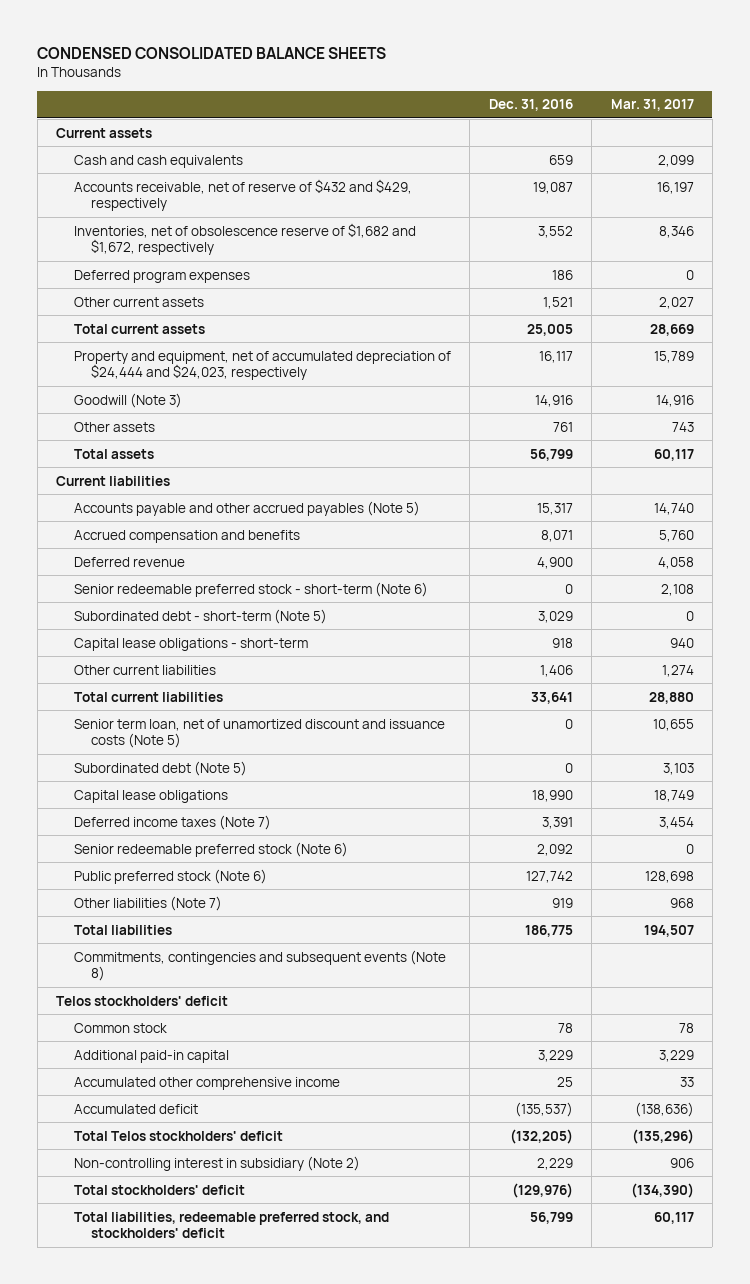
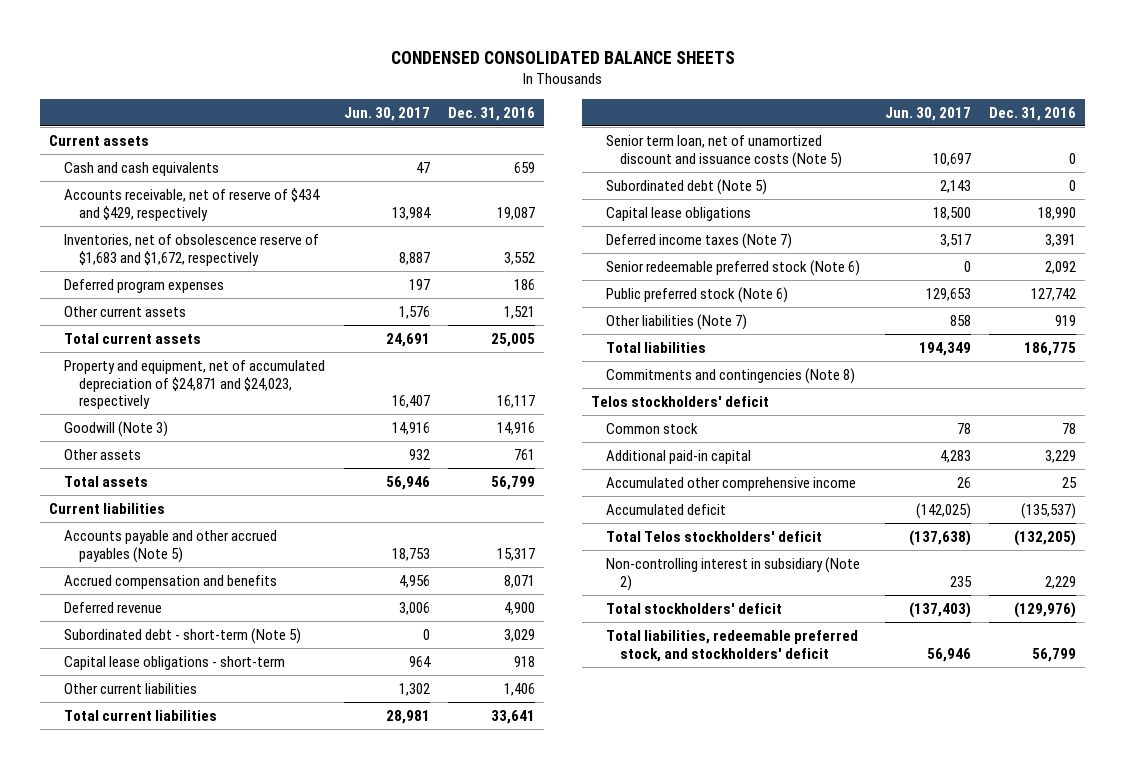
[610,99,694,112] Mar. 31, 2017 -> none
none -> [343,106,430,121] Jun. 30, 2017
[73,178,412,212] Accounts receivable, net of reserve of $432 and $429, respectively -> [64,187,321,221] Accounts receivable, net of reserve of $434 and $429, respectively
[73,222,416,256] Inventories, net of obsolescence reserve of $1,682 and $1,672, respectively -> [64,233,320,266] Inventories, net of obsolescence reserve of $1,683 and $1,672, respectively
[73,350,451,381] Property and equipment, net of accumulated depreciation of $24,444 and $24,023, respectively -> [64,359,326,410] Property and equipment, net of accumulated depreciation of $24,871 and $24,023, respectively
[73,581,428,597] Senior redeemable preferred stock - short-term (Note 6) -> none
[73,949,446,982] Commitments, contingencies and subsequent events (Note 8) -> [605,367,855,384] Commitments and contingencies (Note 8)

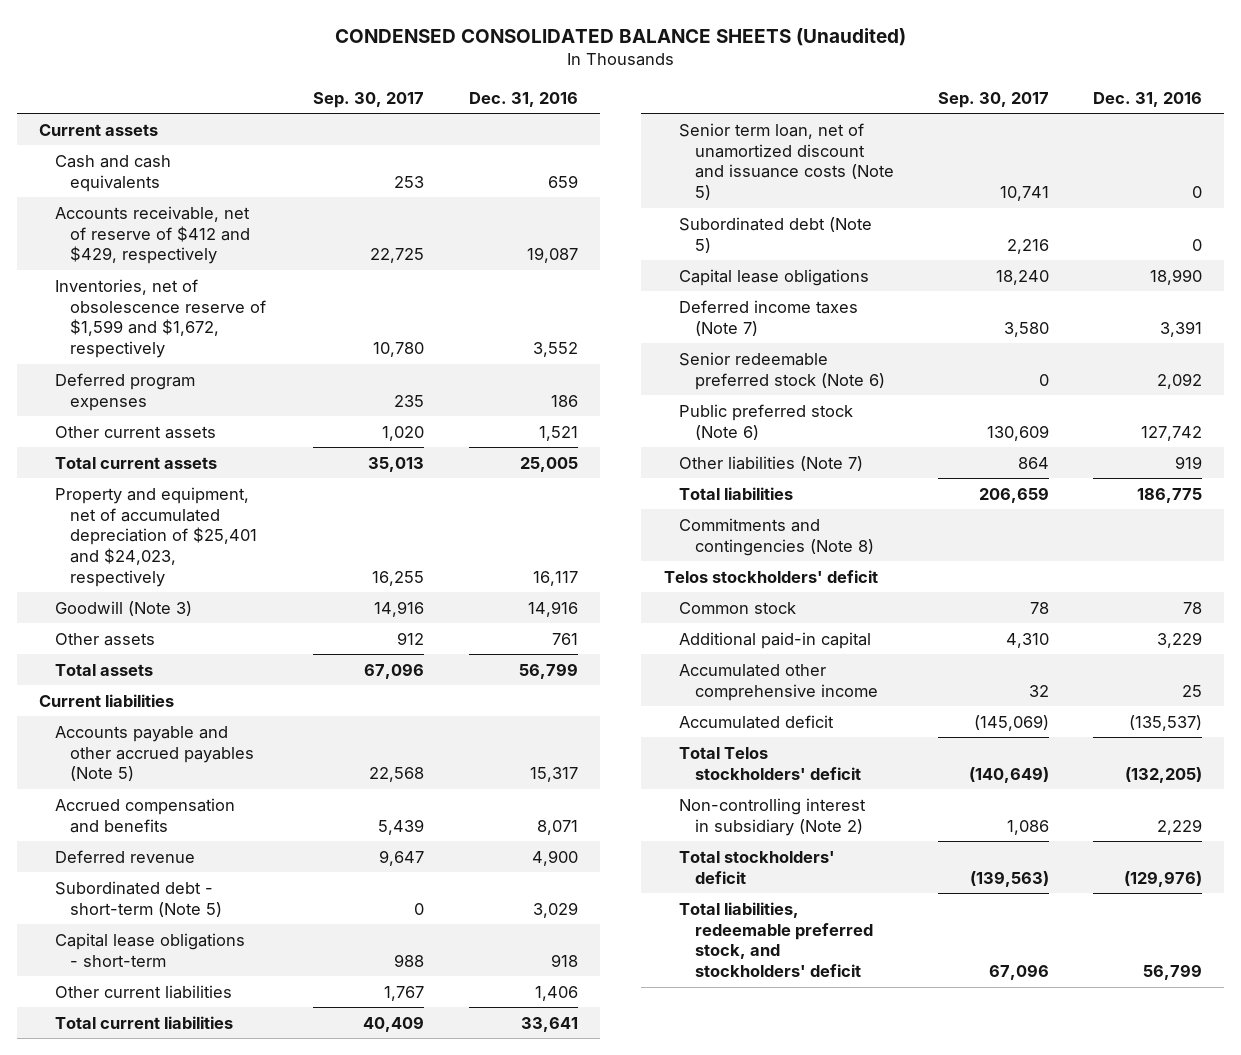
[390,50,735,64] CONDENSED CONSOLIDATED BALANCE SHEETS -> [334,27,906,46] CONDENSED CONSOLIDATED BALANCE SHEETS (Unaudited)
[343,106,430,121] Jun. 30, 2017 -> none
none -> [313,91,425,108] Sep. 30, 2017
[64,187,321,221] Accounts receivable, net of reserve of $434 and $429, respectively -> [54,205,251,265] Accounts receivable, net of reserve of $412 and $429, respectively
[64,233,320,266] Inventories, net of obsolescence reserve of $1,683 and $1,672, respectively -> [54,278,267,358] Inventories, net of obsolescence reserve of $1,599 and $1,672, respectively
[64,359,326,410] Property and equipment, net of accumulated depreciation of $24,871 and $24,023, respectively -> [54,486,258,587] Property and equipment, net of accumulated depreciation of $25,401 and $24,023, respectively

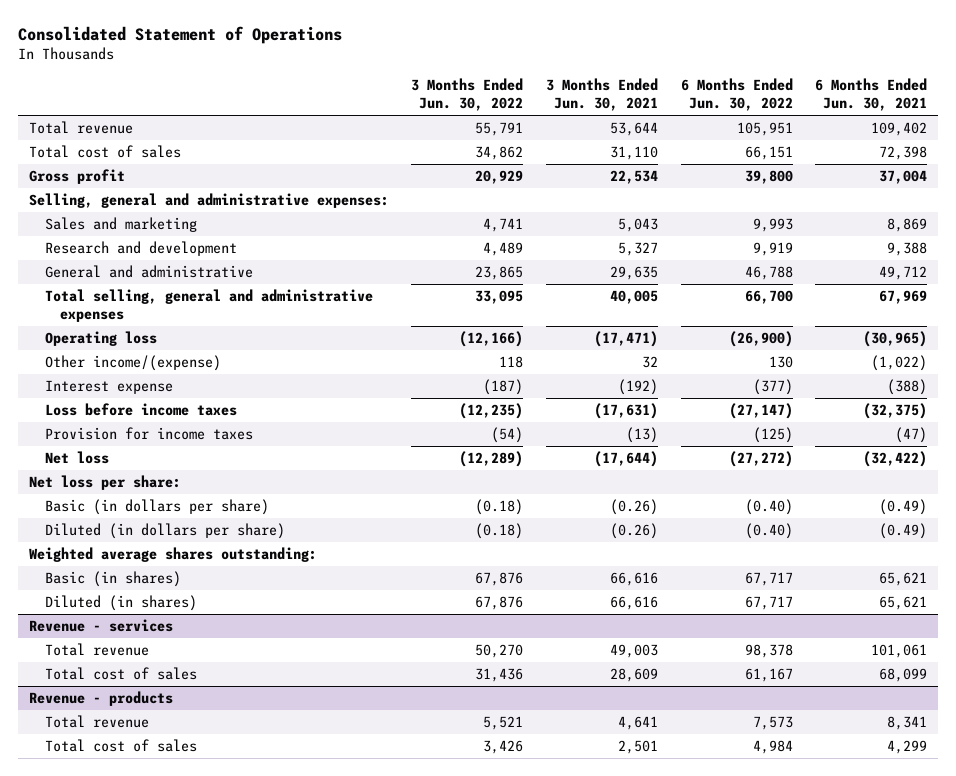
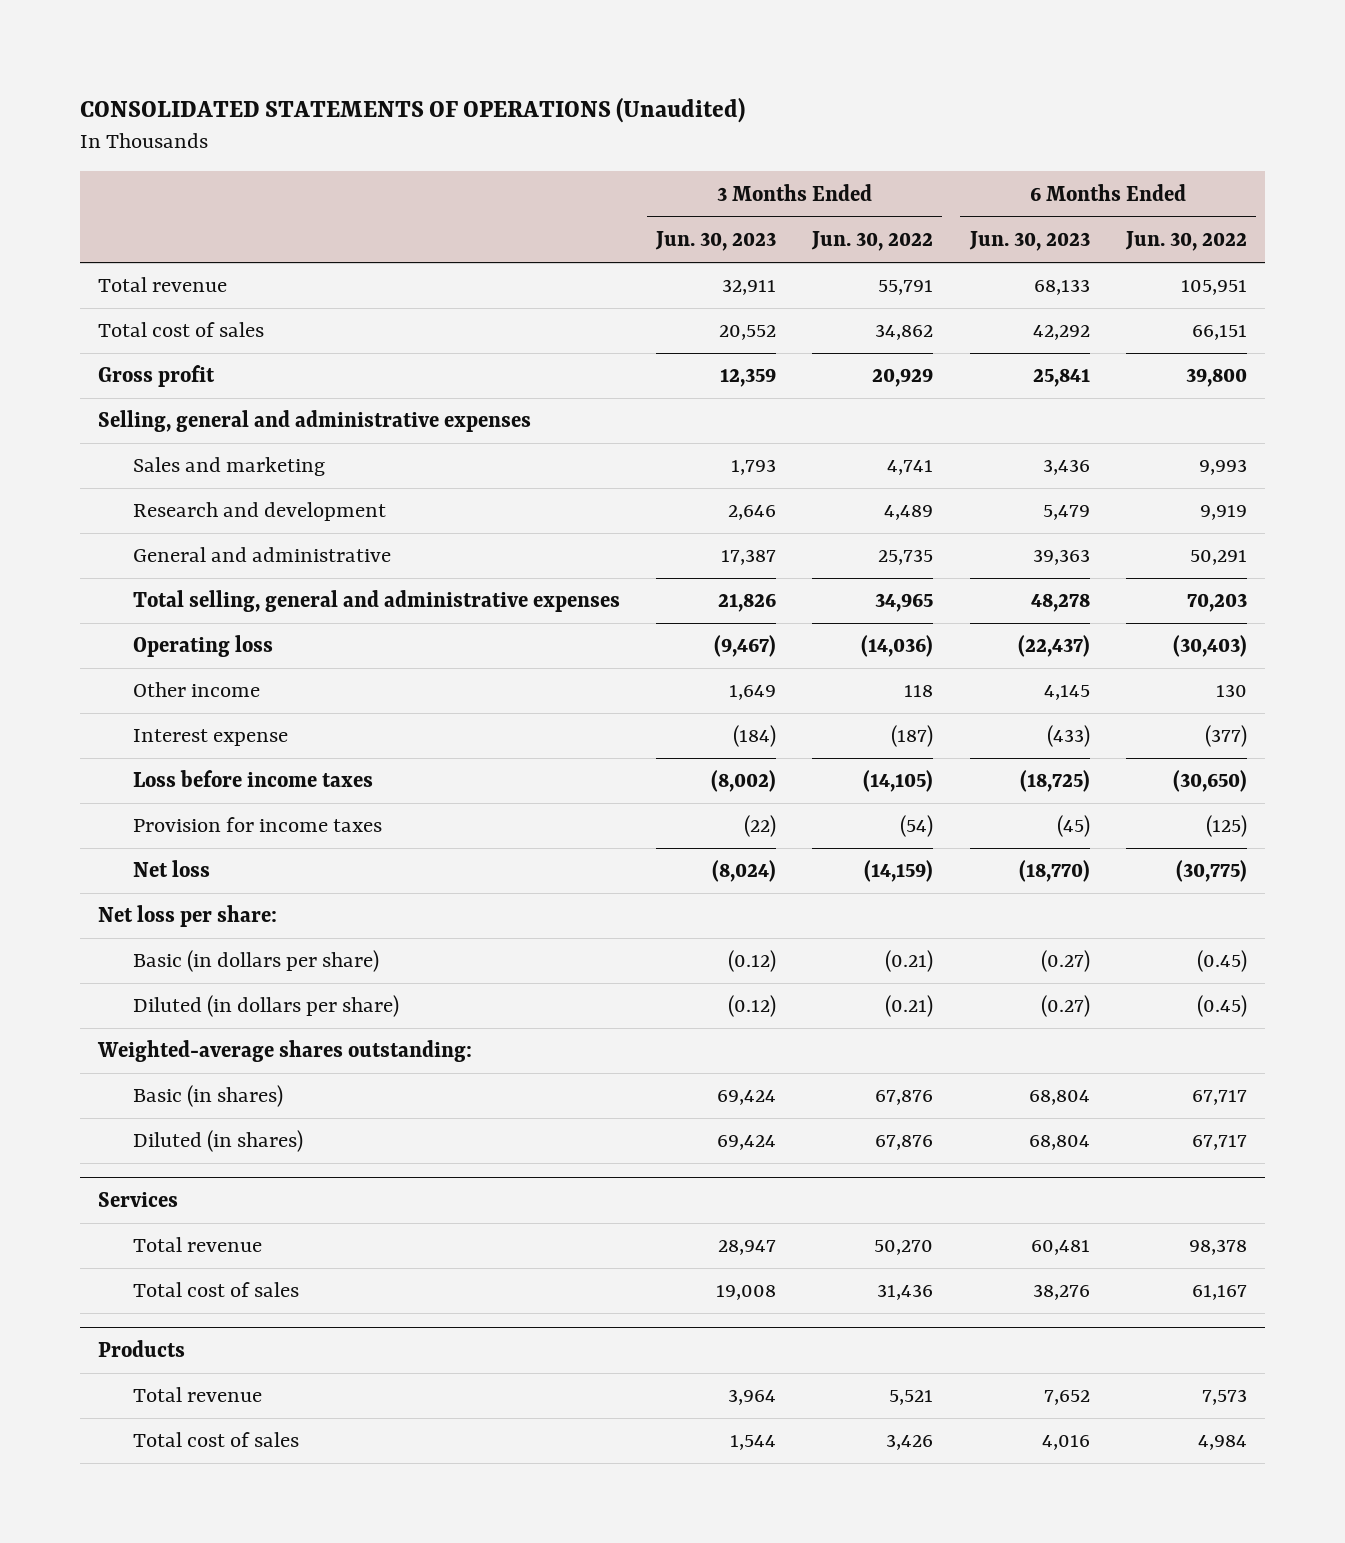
[17,25,342,44] Consolidated Statement of Operations -> [80,96,746,123] CONSOLIDATED STATEMENTS OF OPERATIONS (Unaudited)
[545,78,658,112] 3 Months Ended Jun. 30, 2021 -> none
[815,78,928,112] 6 Months Ended Jun. 30, 2021 -> none
none -> [655,230,777,251] Jun. 30, 2023
none -> [968,230,1090,251] Jun. 30, 2023
[28,192,389,208] Selling, general and administrative expenses: -> [98,410,532,433] Selling, general and administrative expenses
[475,265,524,280] 23,865 -> [878,549,934,566] 25,735
[744,265,793,280] 46,788 -> [1189,550,1247,566] 50,291
[475,289,524,304] 33,095 -> [875,593,934,613] 34,965
[744,289,793,304] 66,700 -> [1186,593,1247,613] 70,203
[459,330,524,347] (12,166) -> [861,635,934,658] (14,036)
[728,330,793,347] (26,900) -> [1172,635,1247,658] (30,403)
[44,354,221,371] Other income/(expense) -> [133,682,261,698] Other income
[459,402,524,419] (12,235) -> [863,770,934,793] (14,105)
[728,402,793,419] (27,147) -> [1172,770,1247,793] (30,650)
[459,450,524,467] (12,289) -> [864,860,934,883] (14,159)
[728,450,793,467] (27,272) -> [1175,860,1247,883] (30,775)
[475,498,524,515] (0.18) -> [885,950,934,973] (0.21)
[744,498,793,515] (0.40) -> [1196,950,1247,973] (0.45)
[475,522,524,539] (0.18) -> [885,995,934,1018] (0.21)
[744,522,793,539] (0.40) -> [1196,995,1247,1018] (0.45)
[28,546,317,562] Weighted average shares outstanding: -> [97,1040,473,1063] Weighted-average shares outstanding:
[28,618,173,632] Revenue - services -> [98,1192,179,1208] Services
[28,690,173,706] Revenue - products -> [98,1340,186,1358] Products

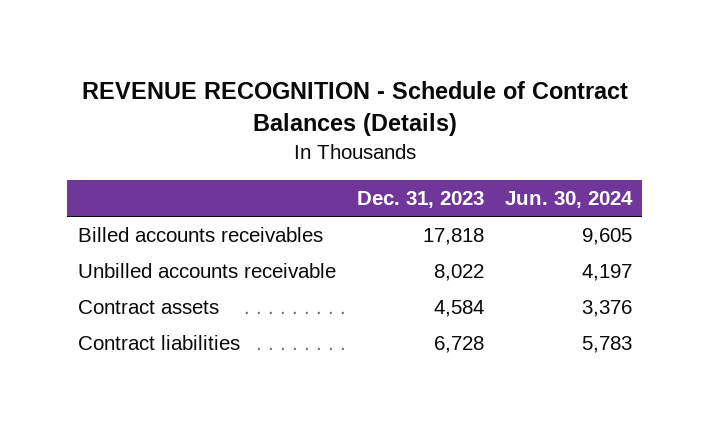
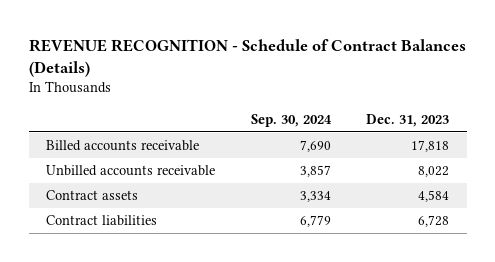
[504,191,633,209] Jun. 30, 2024 -> none
none -> [250,113,332,127] Sep. 30, 2024
[77,227,323,243] Billed accounts receivables -> [46,140,200,152] Billed accounts receivable

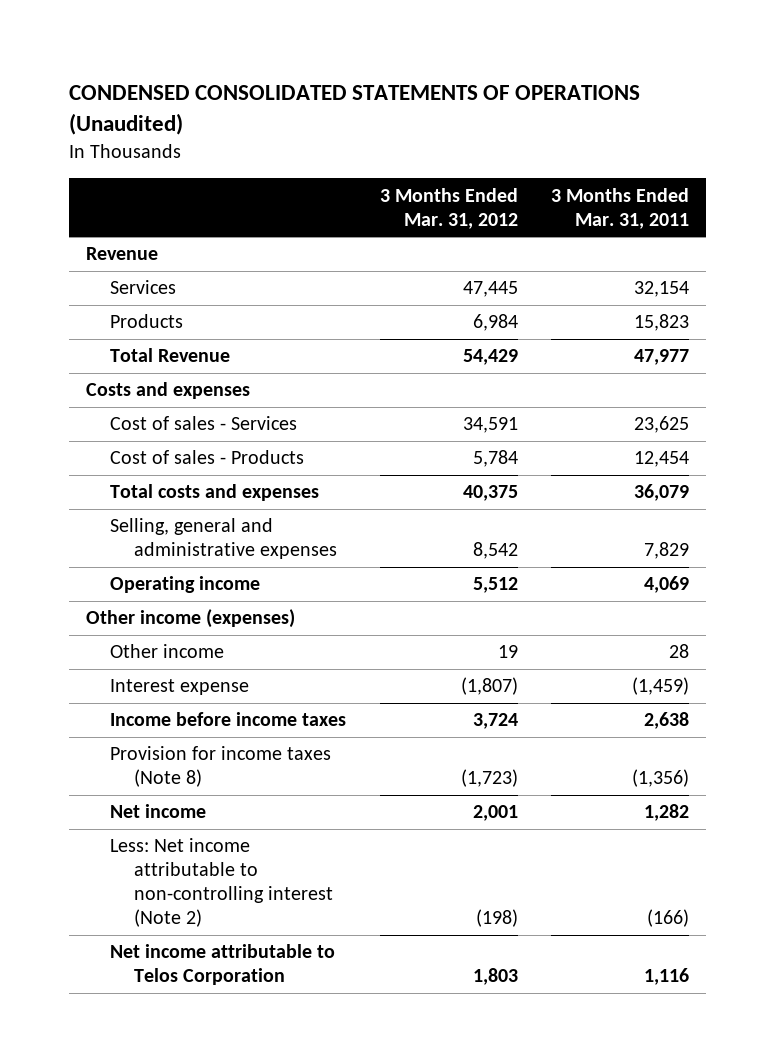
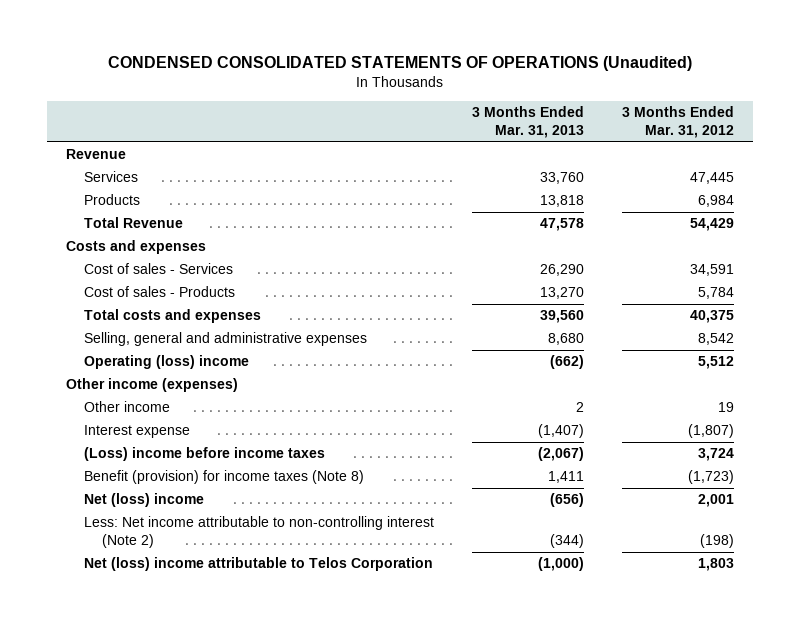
[551,187,690,229] 3 Months Ended Mar. 31, 2011 -> none
none -> [471,106,584,139] 3 Months Ended Mar. 31, 2013
[110,576,261,594] Operating income -> [83,355,249,370] Operating (loss) income
[110,712,347,727] Income before income taxes -> [83,447,325,462] (Loss) income before income taxes
[110,746,332,788] Provision for income taxes (Note 8) -> [83,470,364,485] Benefit (provision) for income taxes (Note 8)
[110,804,207,819] Net income -> [83,493,204,508] Net (loss) income
[110,944,336,986] Net income attributable to Telos Corporation -> [83,557,433,572] Net (loss) income attributable to Telos Corporation

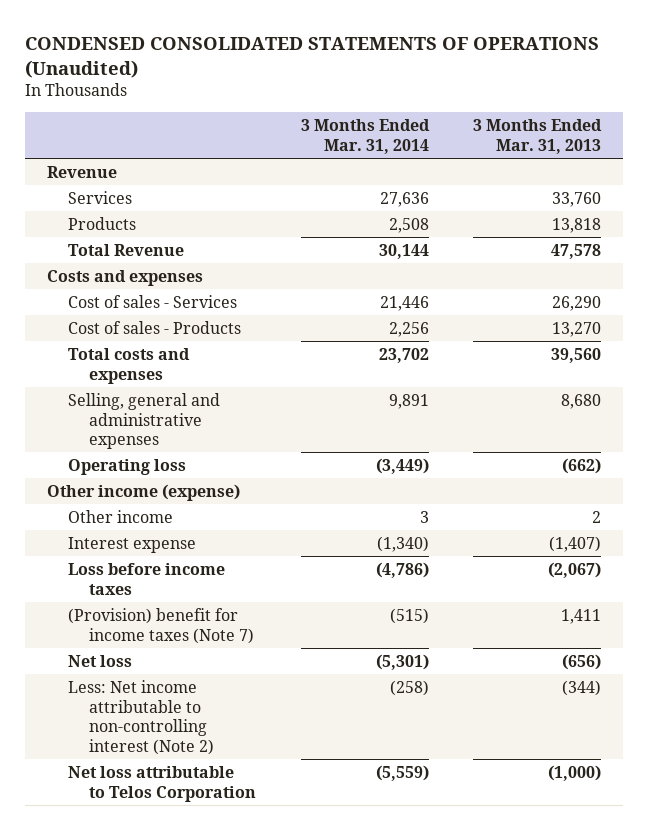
[622,106,735,139] 3 Months Ended Mar. 31, 2012 -> none
none -> [300,119,430,154] 3 Months Ended Mar. 31, 2014
[83,355,249,370] Operating (loss) income -> [68,458,187,475] Operating loss
[65,378,238,393] Other income (expenses) -> [47,483,241,501] Other income (expense)
[83,447,325,462] (Loss) income before income taxes -> [68,562,226,595] Loss before income taxes
[83,470,364,485] Benefit (provision) for income taxes (Note 8) -> [68,607,255,644] (Provision) benefit for income taxes (Note 7)
[83,493,204,508] Net (loss) income -> [68,654,133,667] Net loss
[83,557,433,572] Net (loss) income attributable to Telos Corporation -> [68,765,257,802] Net loss attributable to Telos Corporation

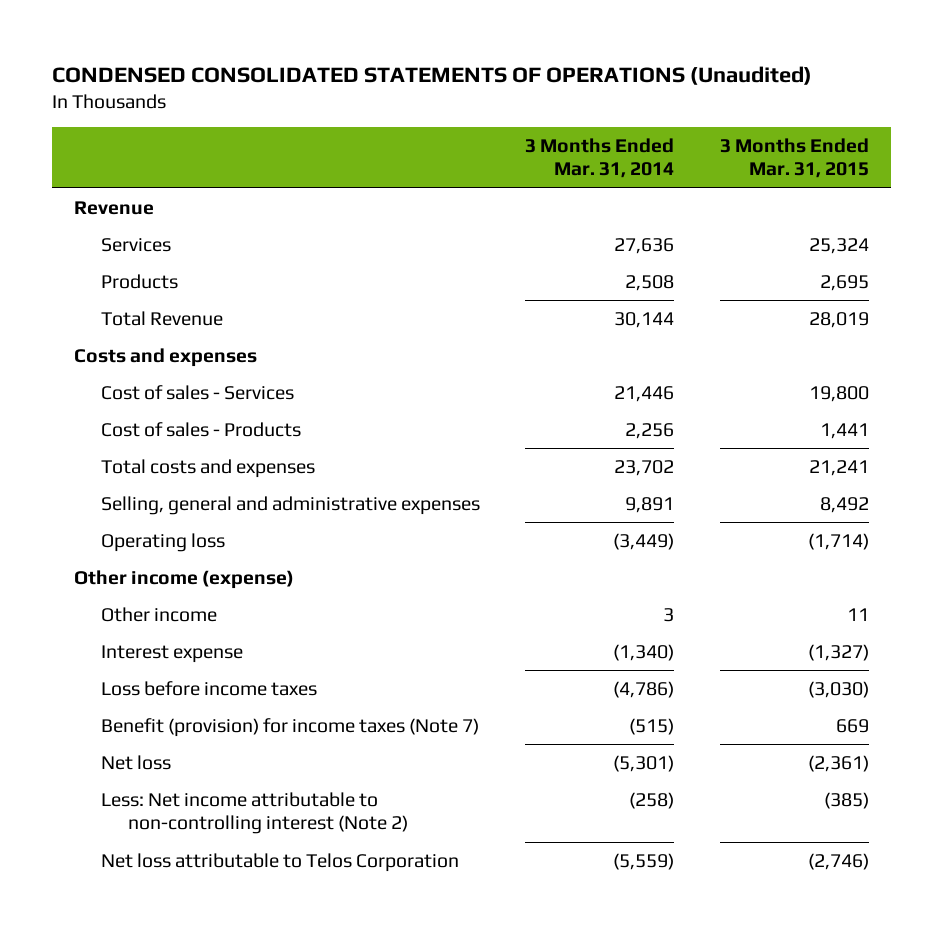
[472,119,602,154] 3 Months Ended Mar. 31, 2013 -> none
none -> [719,137,869,179] 3 Months Ended Mar. 31, 2015
[68,607,255,644] (Provision) benefit for income taxes (Note 7) -> [100,717,479,737] Benefit (provision) for income taxes (Note 7)

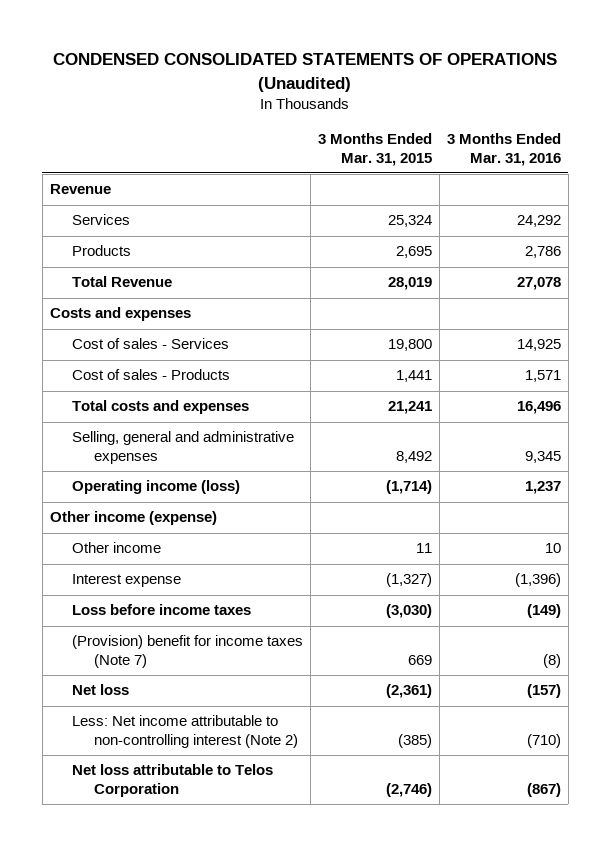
[525,137,675,179] 3 Months Ended Mar. 31, 2014 -> none
none -> [446,133,561,166] 3 Months Ended Mar. 31, 2016
[100,532,225,552] Operating loss -> [71,480,240,495] Operating income (loss)
[100,717,479,737] Benefit (provision) for income taxes (Note 7) -> [71,635,303,668] (Provision) benefit for income taxes (Note 7)

